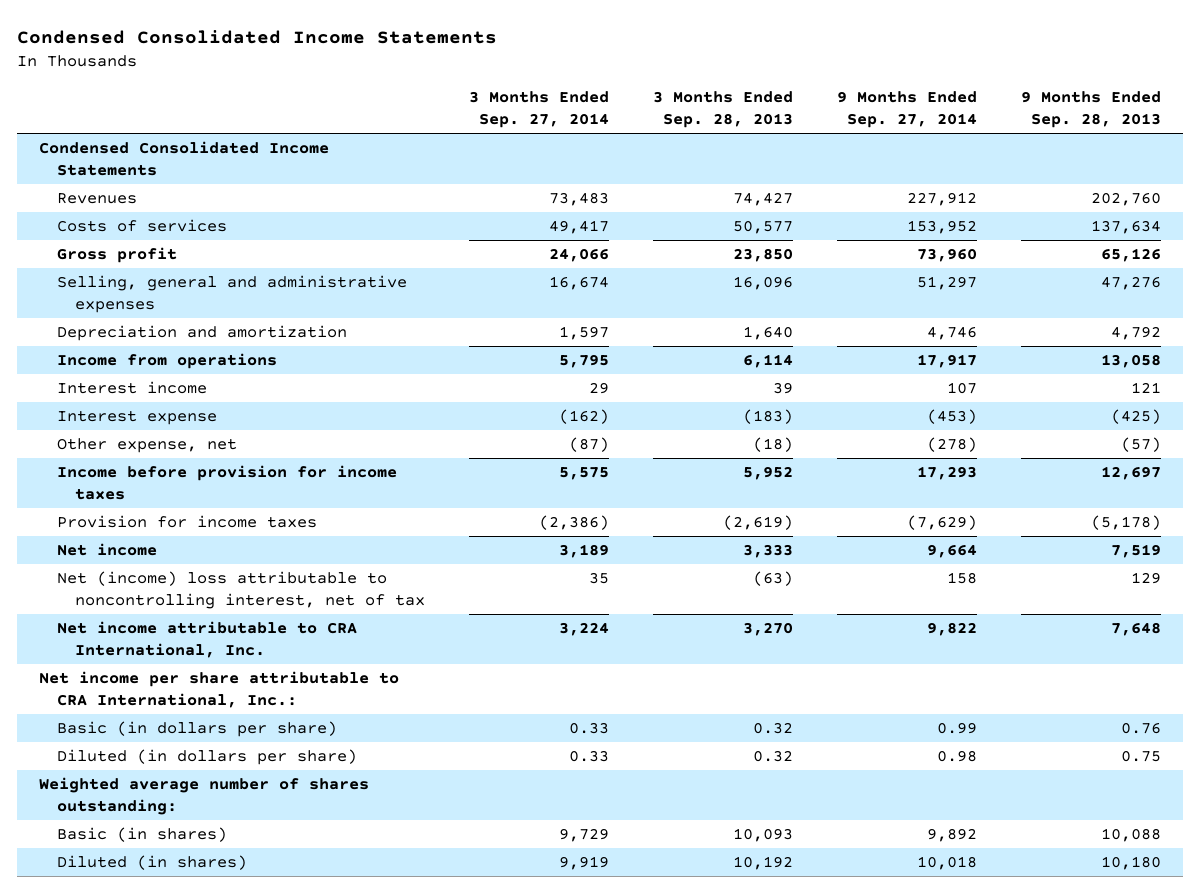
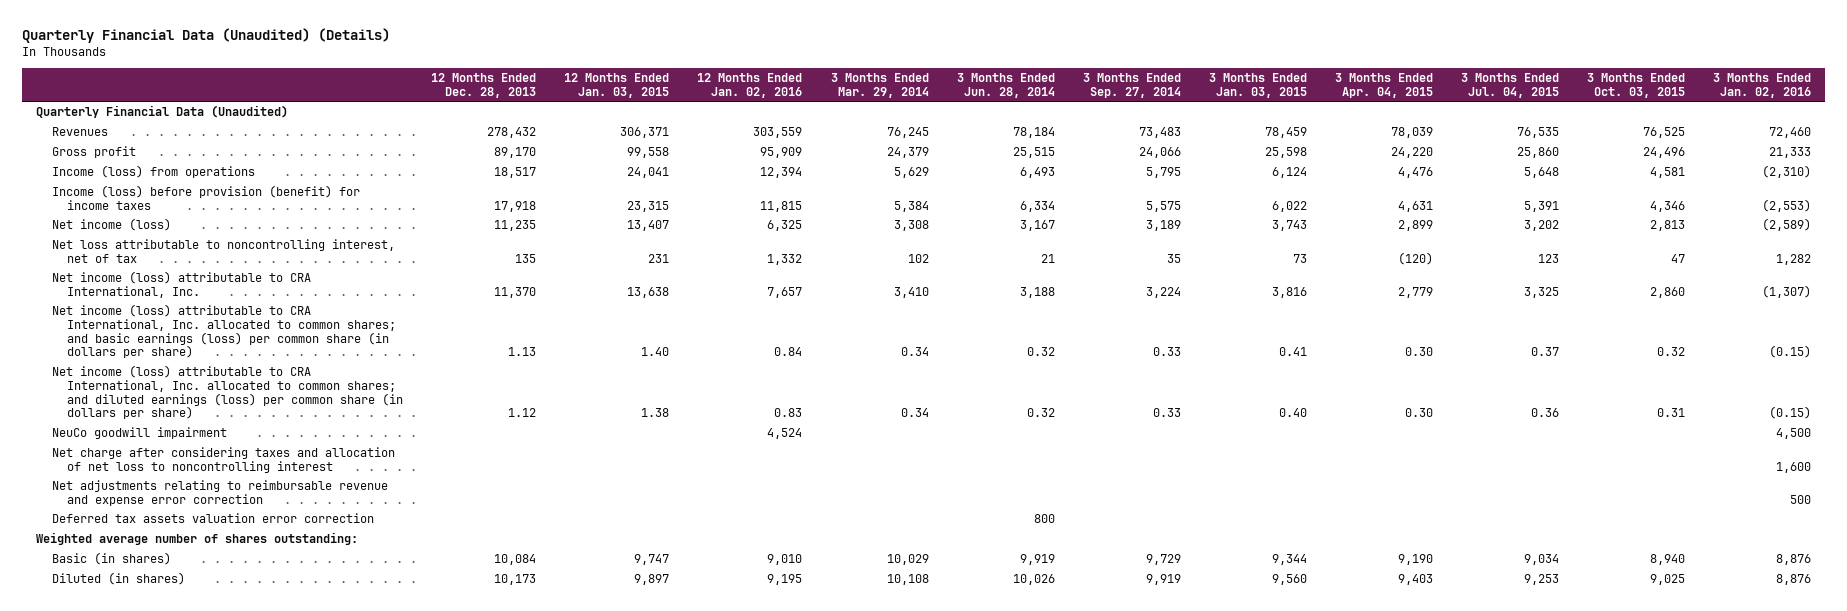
[17,30,498,45] Condensed Consolidated Income Statements -> [22,28,391,44] Quarterly Financial Data (Unaudited) (Details)
[653,91,794,129] 3 Months Ended Sep. 28, 2013 -> none
[837,91,978,129] 9 Months Ended Sep. 27, 2014 -> none
[1021,91,1162,129] 9 Months Ended Sep. 28, 2013 -> none
none -> [431,72,537,98] 12 Months Ended Dec. 28, 2013
none -> [564,72,670,98] 12 Months Ended Jan. 03, 2015
none -> [697,72,803,98] 12 Months Ended Jan. 02, 2016
none -> [830,72,929,98] 3 Months Ended Mar. 29, 2014
none -> [956,72,1055,98] 3 Months Ended Jun. 28, 2014
none -> [1208,72,1307,98] 3 Months Ended Jan. 03, 2015
none -> [1334,72,1433,98] 3 Months Ended Apr. 04, 2015
none -> [1461,72,1560,98] 3 Months Ended Jul. 04, 2015
none -> [1587,72,1686,98] 3 Months Ended Oct. 03, 2015
none -> [1713,72,1812,98] 3 Months Ended Jan. 02, 2016
[39,141,330,177] Condensed Consolidated Income Statements -> none
none -> [36,105,289,119] Quarterly Financial Data (Unaudited)
[57,219,228,233] Costs of services -> none
[57,275,408,314] Selling, general and administrative expenses -> none
[57,325,348,342] Depreciation and amortization -> none
[57,381,208,395] Interest income -> none
[57,410,218,426] Interest expense -> none
[57,438,238,454] Other expense, net -> none
[57,515,318,529] Provision for income taxes -> none
[39,671,400,709] Net income per share attributable to CRA International, Inc.: -> none
[57,353,278,370] Income from operations -> [51,165,255,179] Income (loss) from operations
[57,465,398,501] Income before provision for income taxes -> [51,185,360,210] Income (loss) before provision (benefit) for income taxes
[57,543,158,557] Net income -> [51,218,171,232] Net income (loss)
[57,571,426,610] Net (income) loss attributable to noncontrolling interest, net of tax -> [51,239,395,263] Net loss attributable to noncontrolling interest, net of tax
[57,621,358,659] Net income attributable to CRA International, Inc. -> [51,271,311,298] Net income (loss) attributable to CRA International, Inc.
[57,721,338,738] Basic (in dollars per share) -> [51,304,397,359] Net income (loss) attributable to CRA International, Inc. allocated to common shares; and basic earnings (loss) per common share (in dollars per share)
[57,749,358,766] Diluted (in dollars per share) -> [51,365,404,420] Net income (loss) attributable to CRA International, Inc. allocated to common shares; and diluted earnings (loss) per common share (in dollars per share)
none -> [51,427,227,440] NeuCo goodwill impairment
none -> [51,447,395,473] Net charge after considering taxes and allocation of net loss to noncontrolling interest
none -> [51,480,388,506] Net adjustments relating to reimbursable revenue and expense error correction
none -> [51,513,374,524] Deferred tax assets valuation error correction

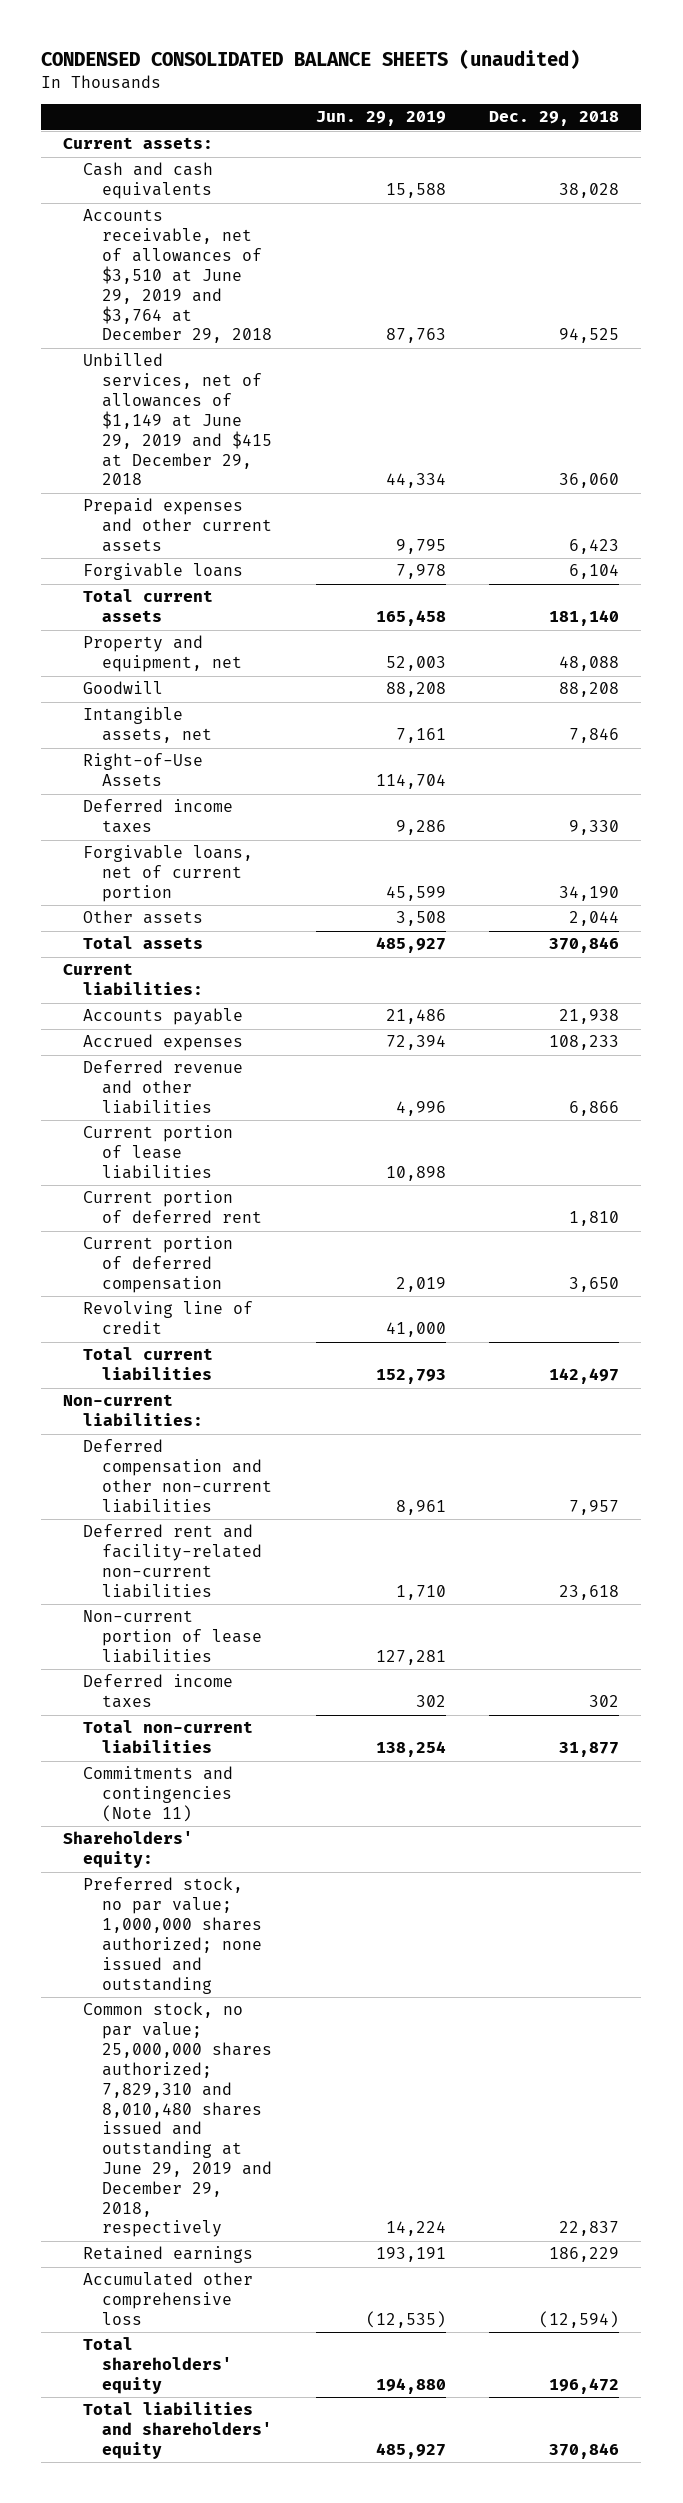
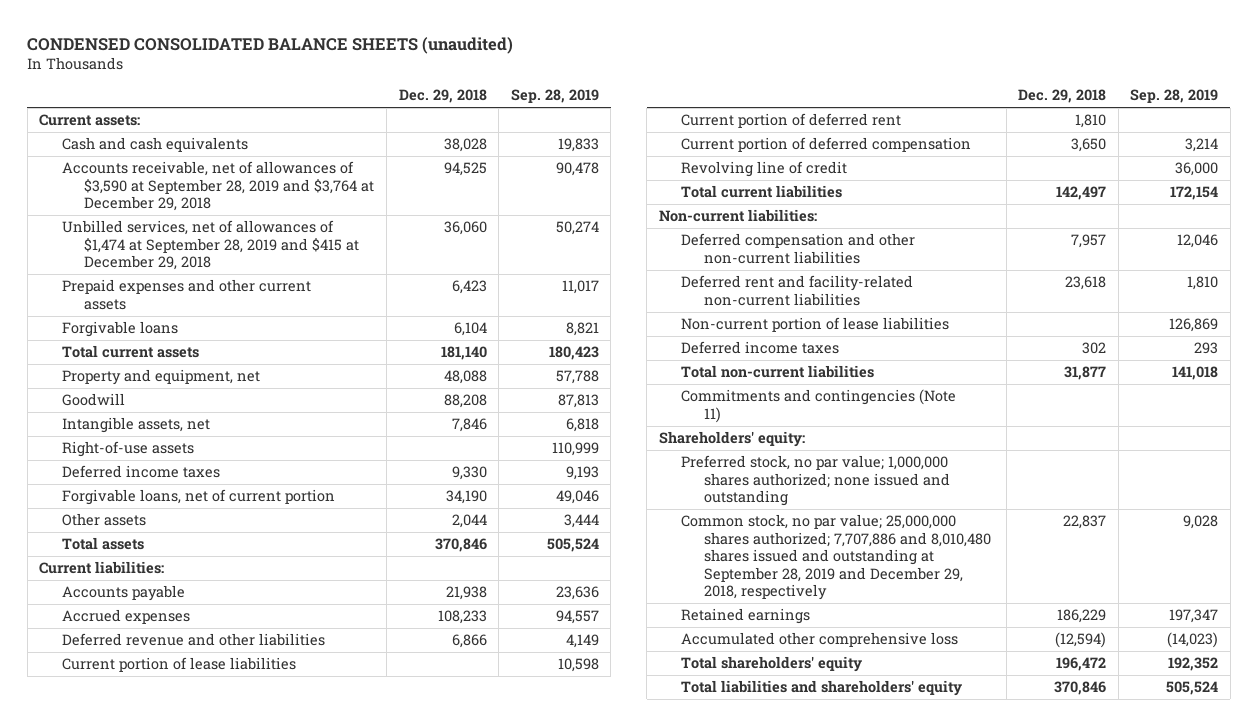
[315,111,446,127] Jun. 29, 2019 -> none
none -> [510,89,599,104] Sep. 28, 2019
[82,209,273,344] Accounts receivable, net of allowances of $3,510 at June 29, 2019 and $3,764 at December 29, 2018 -> [61,161,375,212] Accounts receivable, net of allowances of $3,590 at September 28, 2019 and $3,764 at December 29, 2018
[82,353,273,486] Unbilled services, net of allowances of $1,149 at June 29, 2019 and $415 at December 29, 2018 -> [61,220,360,271] Unbilled services, net of allowances of $1,474 at September 28, 2019 and $415 at December 29, 2018
[82,753,203,787] Right-of-Use Assets -> [61,441,194,458] Right-of-use assets
[82,2002,273,2238] Common stock, no par value; 25,000,000 shares authorized; 7,829,310 and 8,010,480 shares issued and outstanding at June 29, 2019 and December 29, 2018, respectively -> [681,514,991,601] Common stock, no par value; 25,000,000 shares authorized; 7,707,886 and 8,010,480 shares issued and outstanding at September 28, 2019 and December 29, 2018, respectively

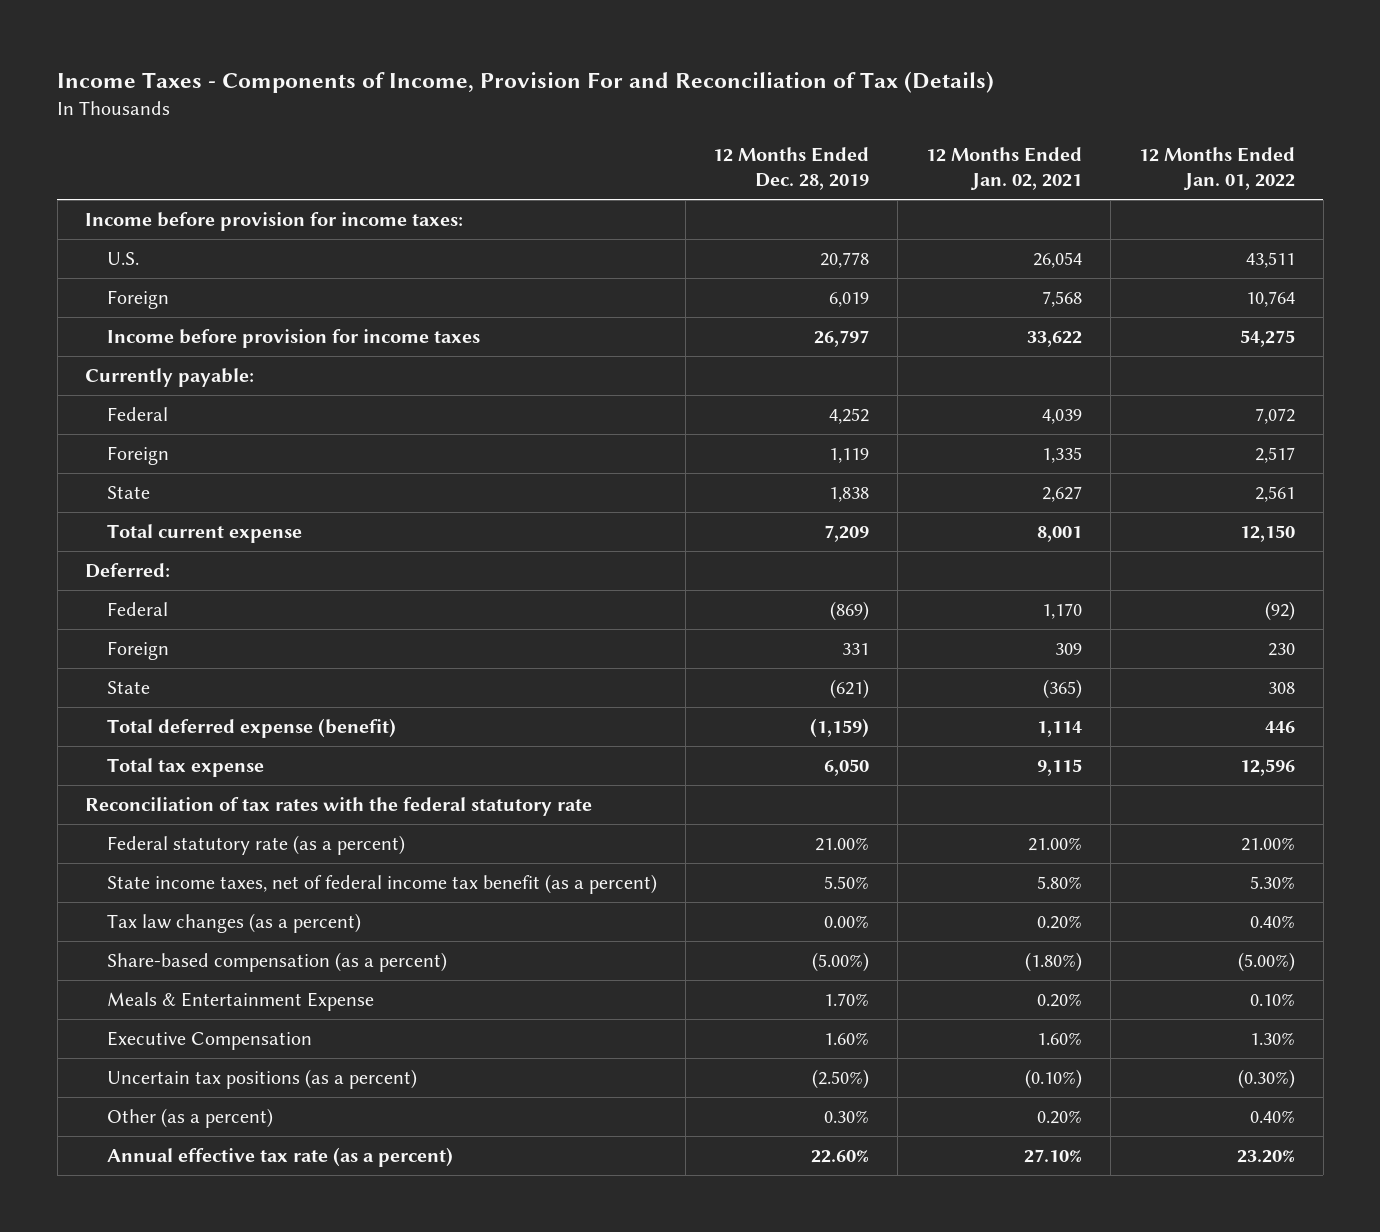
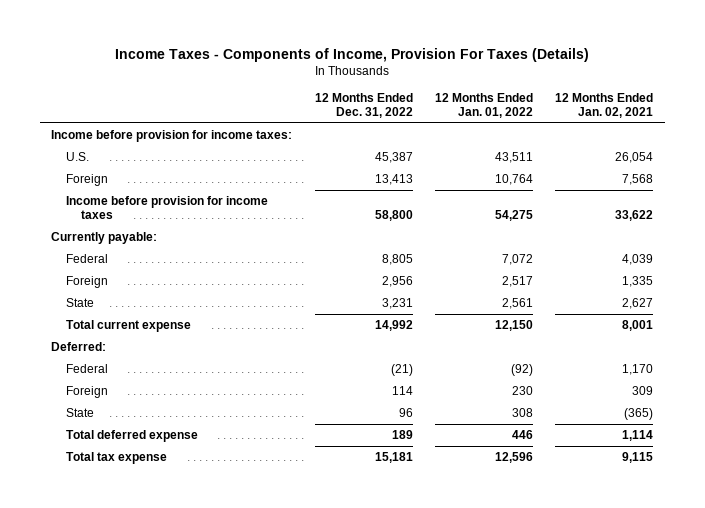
[57,70,995,93] Income Taxes - Components of Income, Provision For and Reconciliation of Tax (Details) -> [115,47,590,62] Income Taxes - Components of Income, Provision For Taxes (Details)
[713,146,870,191] 12 Months Ended Dec. 28, 2019 -> none
none -> [314,93,413,119] 12 Months Ended Dec. 31, 2022
[106,717,396,738] Total deferred expense (benefit) -> [66,429,199,442] Total deferred expense
[85,796,593,816] Reconciliation of tax rates with the federal statutory rate -> none
[106,834,405,855] Federal statutory rate (as a percent) -> none
[106,873,657,894] State income taxes, net of federal income tax benefit (as a percent) -> none
[106,912,361,933] Tax law changes (as a percent) -> none
[106,951,447,972] Share-based compensation (as a percent) -> none
[106,991,374,1011] Meals & Entertainment Expense -> none
[106,1030,312,1050] Executive Compensation -> none
[106,1068,417,1089] Uncertain tax positions (as a percent) -> none
[106,1107,273,1128] Other (as a percent) -> none
[106,1146,453,1167] Annual effective tax rate (as a percent) -> none

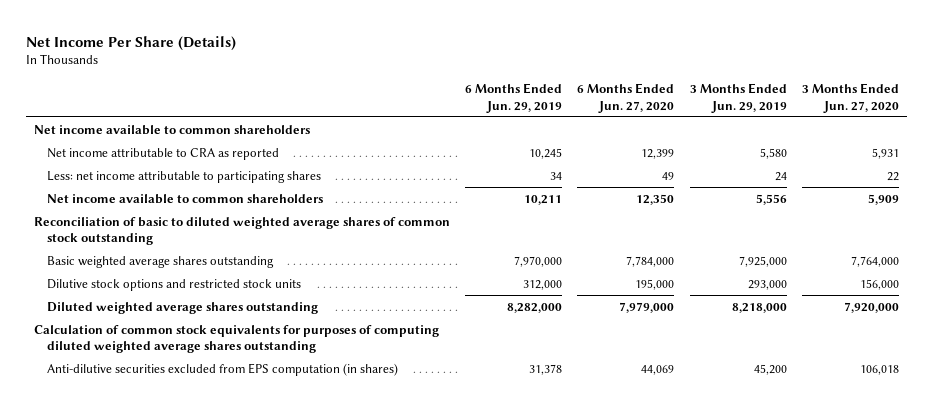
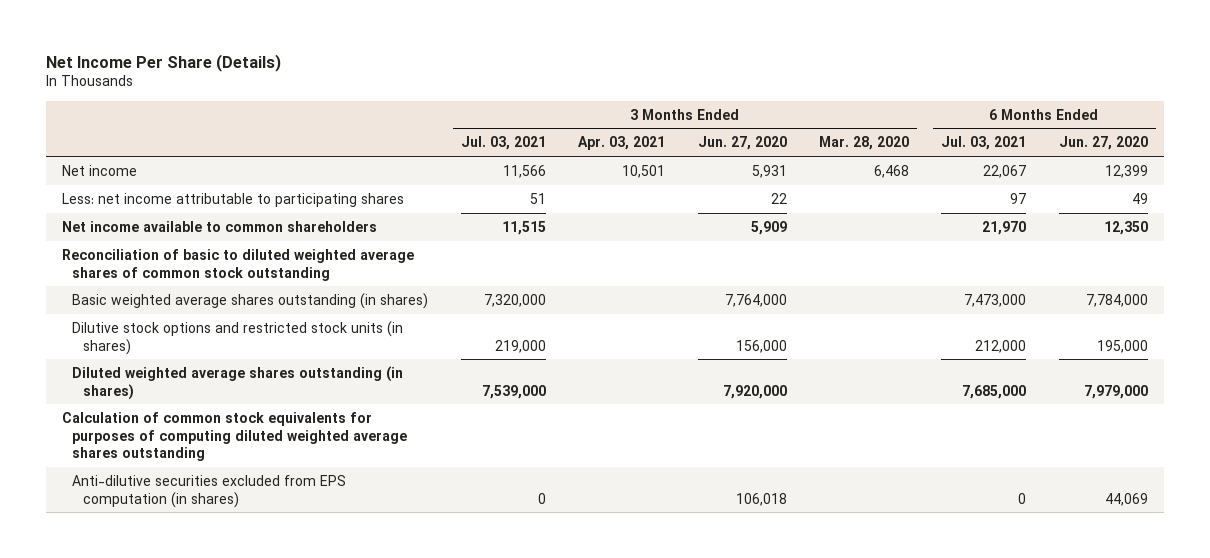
[465,83,563,113] 6 Months Ended Jun. 29, 2019 -> none
[689,83,787,113] 3 Months Ended Jun. 29, 2019 -> none
none -> [460,136,546,151] Jul. 03, 2021
none -> [578,136,666,151] Apr. 03, 2021
none -> [818,136,909,151] Mar. 28, 2020
none -> [941,136,1027,151] Jul. 03, 2021
[34,124,311,135] Net income available to common shareholders -> none
[47,147,280,160] Net income attributable to CRA as reported -> [61,164,137,176] Net income
[47,255,275,268] Basic weighted average shares outstanding -> [72,292,429,309] Basic weighted average shares outstanding (in shares)
[47,278,302,291] Dilutive stock options and restricted stock units -> [72,320,404,355] Dilutive stock options and restricted stock units (in shares)
[47,301,319,314] Diluted weighted average shares outstanding -> [72,365,404,400] Diluted weighted average shares outstanding (in shares)

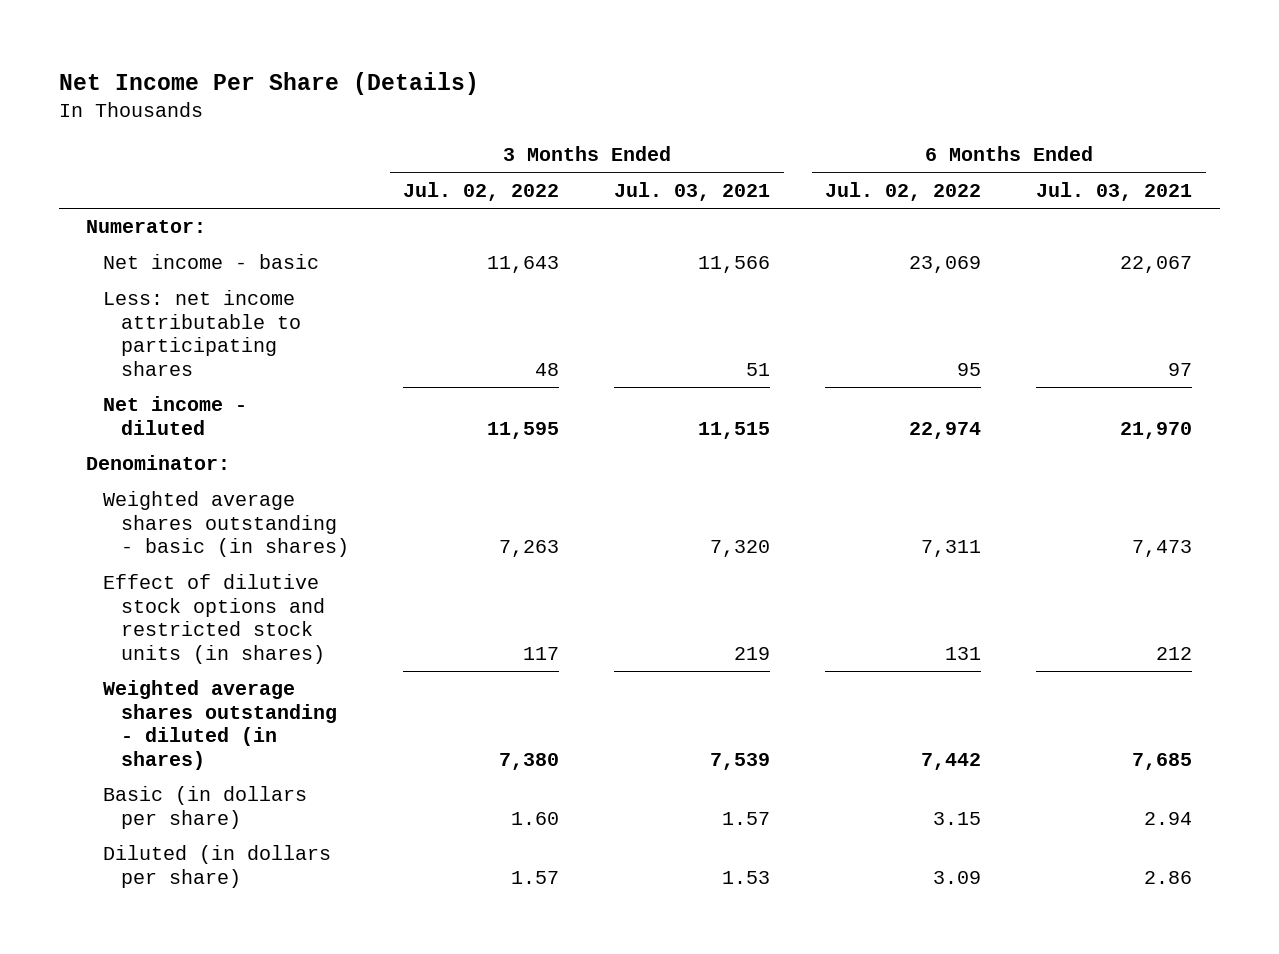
[578,136,666,151] Apr. 03, 2021 -> none
[697,136,787,151] Jun. 27, 2020 -> none
[818,136,909,151] Mar. 28, 2020 -> none
[1058,136,1148,151] Jun. 27, 2020 -> none
none -> [403,182,560,202] Jul. 02, 2022
none -> [825,182,982,202] Jul. 02, 2022
none -> [86,220,207,234] Numerator:
[61,164,137,176] Net income -> [103,254,320,270] Net income - basic
[61,411,408,462] Calculation of common stock equivalents for purposes of computing diluted weighted average shares outstanding -> none
[72,474,347,508] Anti-dilutive securities excluded from EPS computation (in shares) -> none
[61,220,377,232] Net income available to common shareholders -> [103,396,248,435] Net income - diluted
[61,248,414,281] Reconciliation of basic to diluted weighted average shares of common stock outstanding -> [86,455,231,471] Denominator:
[72,292,429,309] Basic weighted average shares outstanding (in shares) -> [103,491,349,558] Weighted average shares outstanding - basic (in shares)
[483,293,546,307] 7,320,000 -> [710,540,771,558] 7,320
[964,293,1027,307] 7,473,000 -> [1132,540,1193,558] 7,473
[72,320,404,355] Dilutive stock options and restricted stock units (in shares) -> [103,574,325,664] Effect of dilutive stock options and restricted stock units (in shares)
[494,339,546,353] 219,000 -> [734,646,771,660] 219
[975,339,1027,353] 212,000 -> [1156,646,1193,660] 212
[72,365,404,400] Diluted weighted average shares outstanding (in shares) -> [103,680,337,770] Weighted average shares outstanding - diluted (in shares)
[481,384,546,399] 7,539,000 -> [710,752,771,770] 7,539
[962,384,1027,399] 7,685,000 -> [1132,752,1193,770] 7,685
none -> [103,786,308,829] Basic (in dollars per share)
none -> [103,845,332,888] Diluted (in dollars per share)

